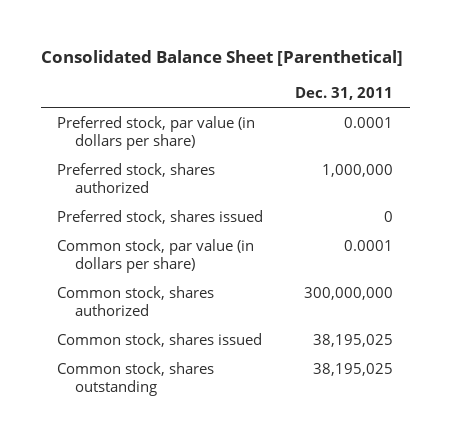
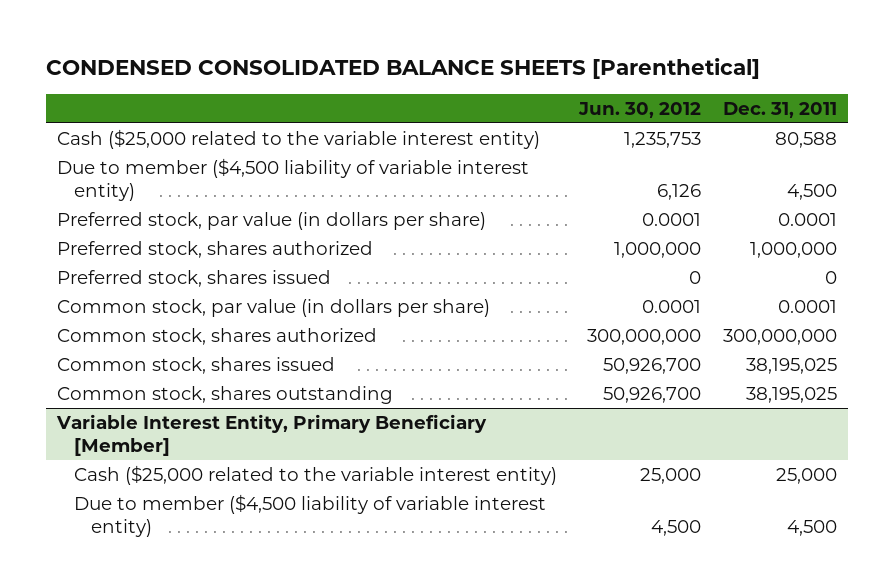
[40,50,403,67] Consolidated Balance Sheet [Parenthetical] -> [46,58,761,80] CONDENSED CONSOLIDATED BALANCE SHEETS [Parenthetical]
none -> [578,101,702,118] Jun. 30, 2012
none -> [57,128,541,149] Cash ($25,000 related to the variable interest entity)
none -> [57,157,530,201] Due to member ($4,500 liability of variable interest entity)
none -> [56,413,488,456] Variable Interest Entity, Primary Beneficiary [Member]
none -> [74,464,558,485] Cash ($25,000 related to the variable interest entity)
none -> [74,493,547,537] Due to member ($4,500 liability of variable interest entity)

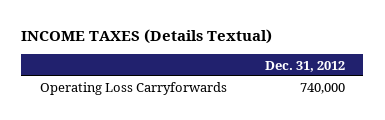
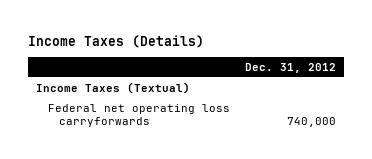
[21,29,273,45] INCOME TAXES (Details Textual) -> [28,34,205,48] Income Taxes (Details)
none -> [36,82,191,95] Income Taxes (Textual)
[40,82,228,96] Operating Loss Carryforwards -> [47,104,230,128] Federal net operating loss carryforwards

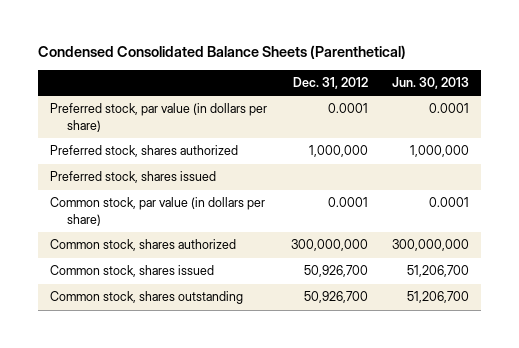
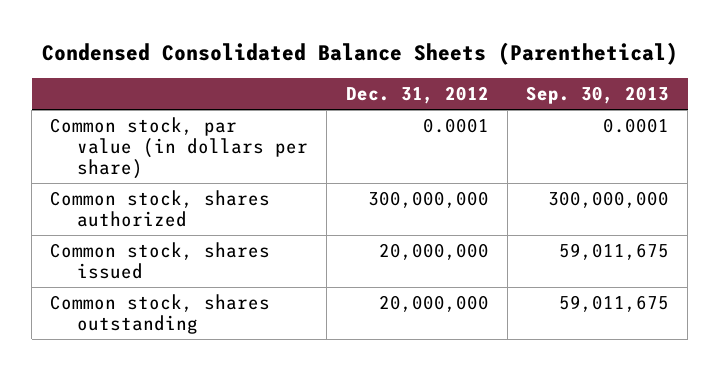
[391,77,469,90] Jun. 30, 2013 -> none
none -> [526,86,670,105] Sep. 30, 2013
[49,103,267,132] Preferred stock, par value (in dollars per share) -> none
[49,145,238,158] Preferred stock, shares authorized -> none
[49,171,216,184] Preferred stock, shares issued -> none
[303,265,368,278] 50,926,700 -> [378,242,489,260] 20,000,000
[303,291,368,304] 50,926,700 -> [378,294,489,312] 20,000,000

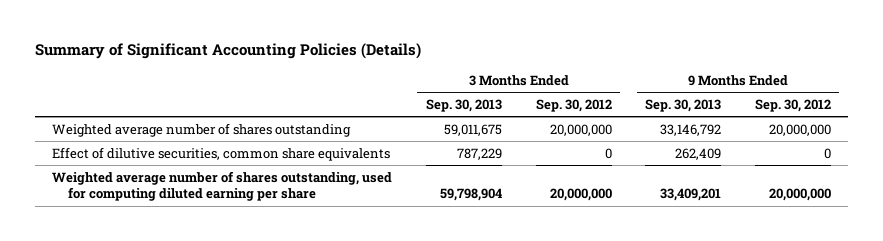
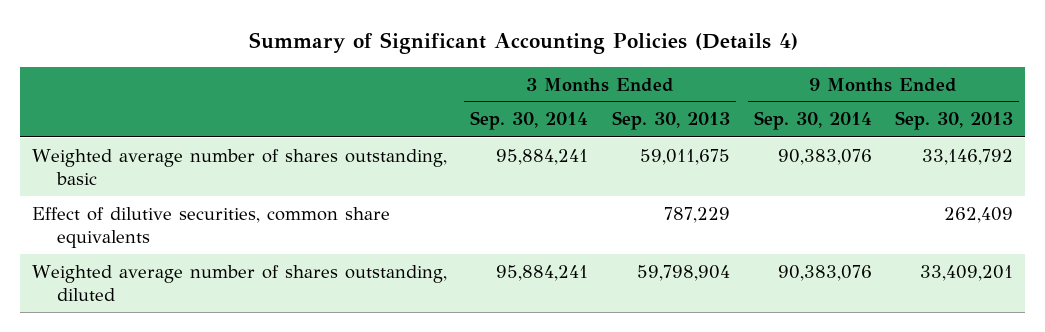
[35,43,422,60] Summary of Significant Accounting Policies (Details) -> [248,32,798,55] Summary of Significant Accounting Policies (Details 4)
[535,98,612,112] Sep. 30, 2012 -> none
[755,98,832,112] Sep. 30, 2012 -> none
none -> [470,111,589,131] Sep. 30, 2014
none -> [753,111,872,131] Sep. 30, 2014
[52,122,352,137] Weighted average number of shares outstanding -> [31,148,447,186] Weighted average number of shares outstanding, basic
[52,170,393,202] Weighted average number of shares outstanding, used for computing diluted earning per share -> [31,264,447,302] Weighted average number of shares outstanding, diluted

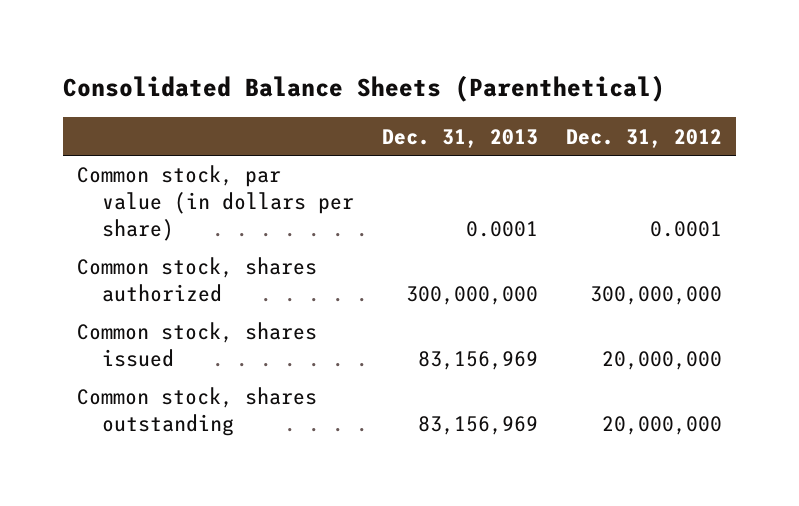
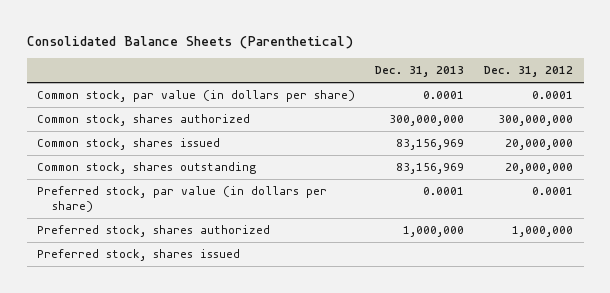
none -> [36,186,327,213] Preferred stock, par value (in dollars per share)
none -> [36,225,270,238] Preferred stock, shares authorized
none -> [36,249,240,262] Preferred stock, shares issued

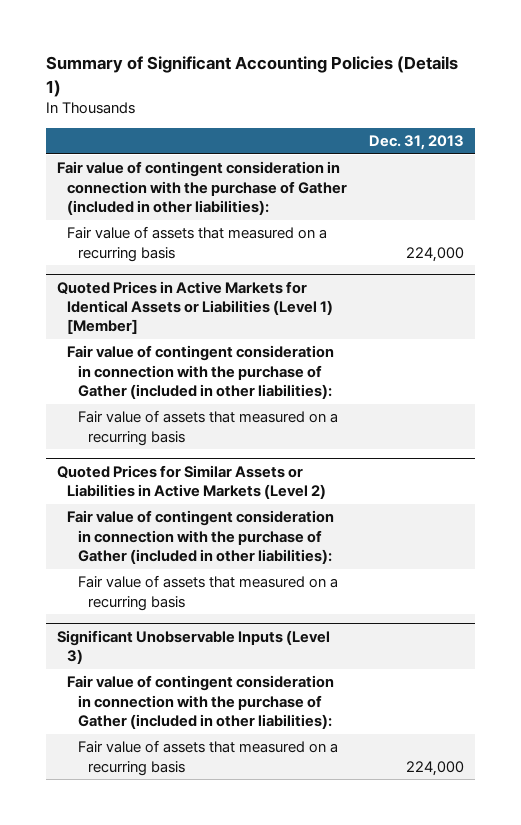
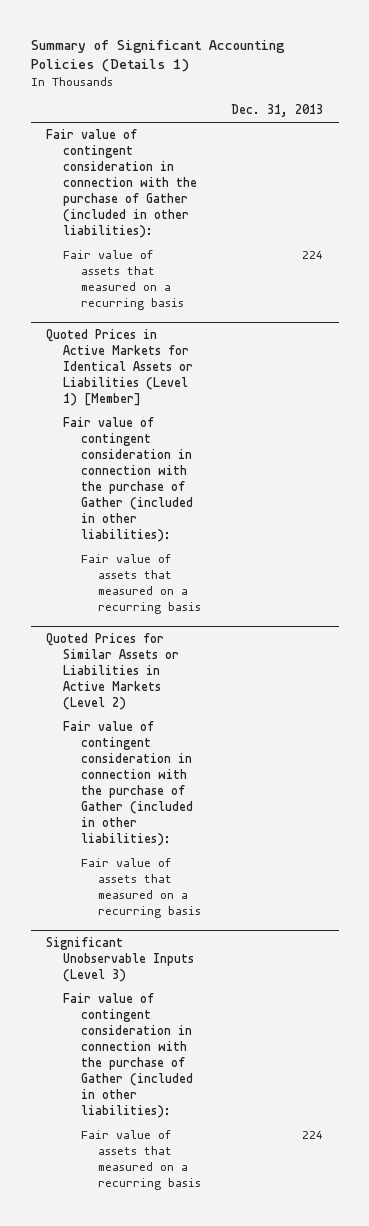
[405,246,464,262] 224,000 -> [302,251,324,260] 224
[405,760,464,776] 224,000 -> [302,1131,324,1140] 224

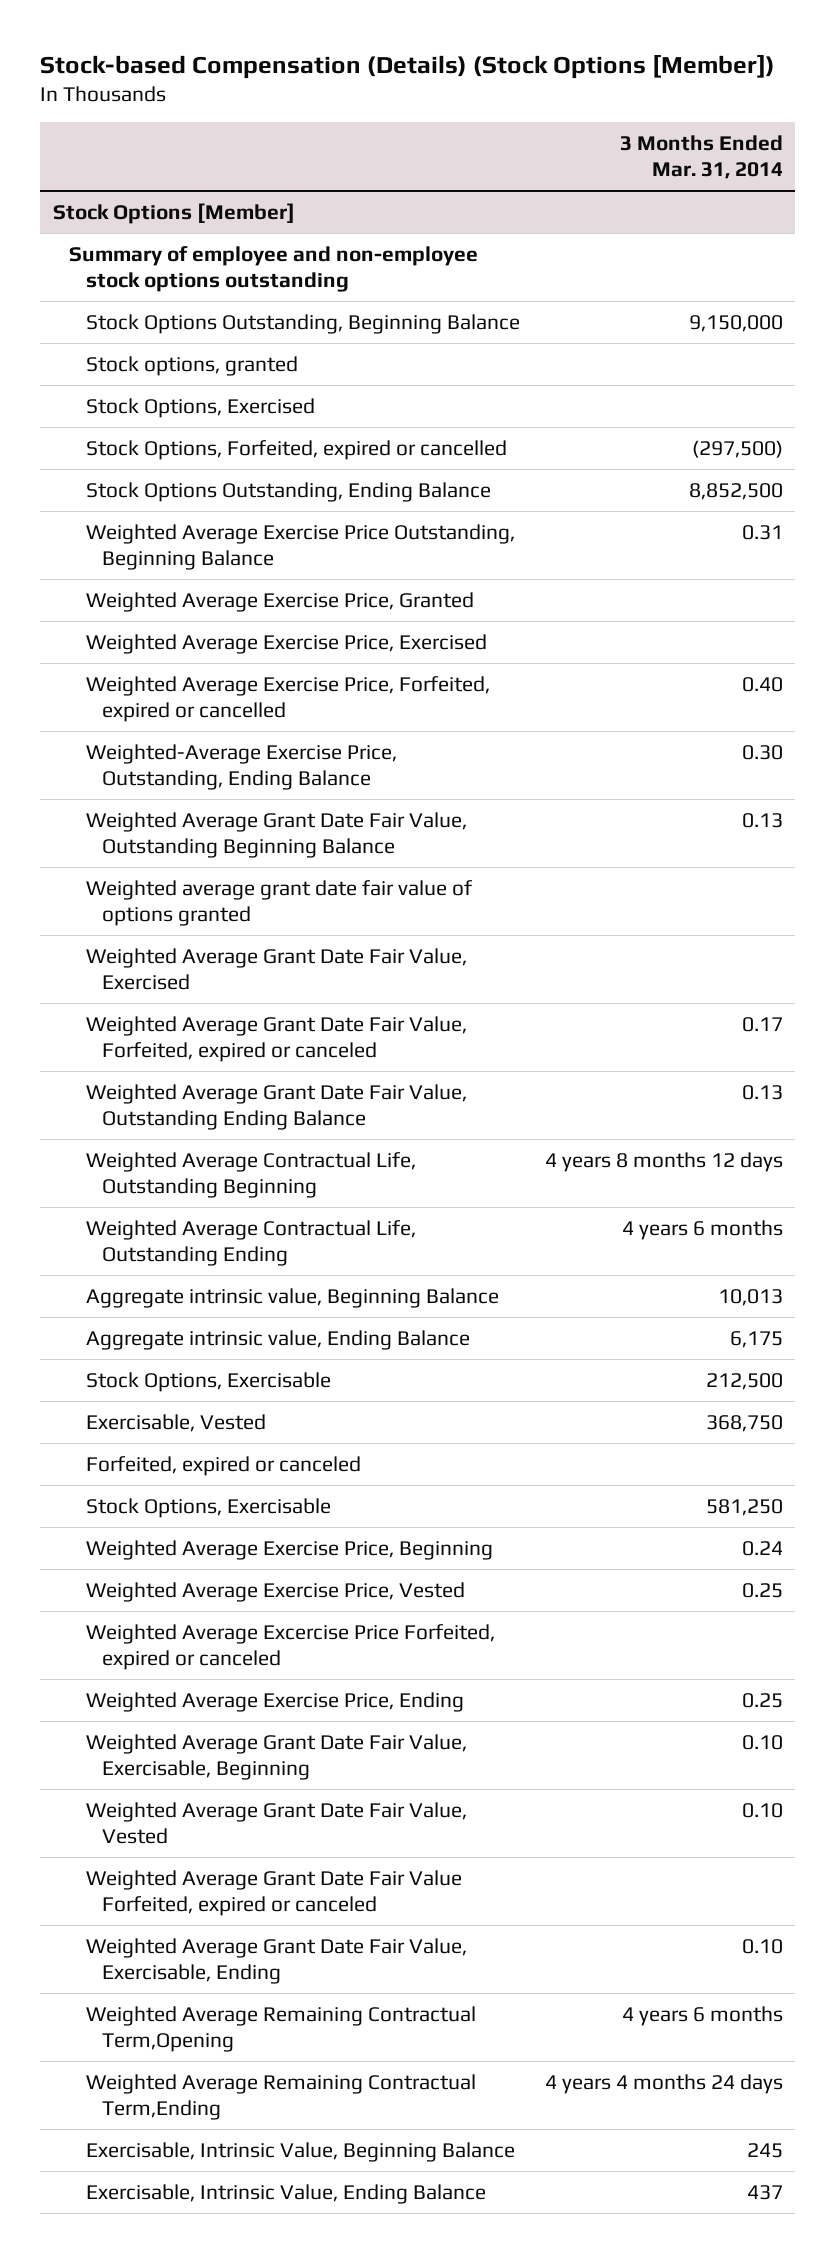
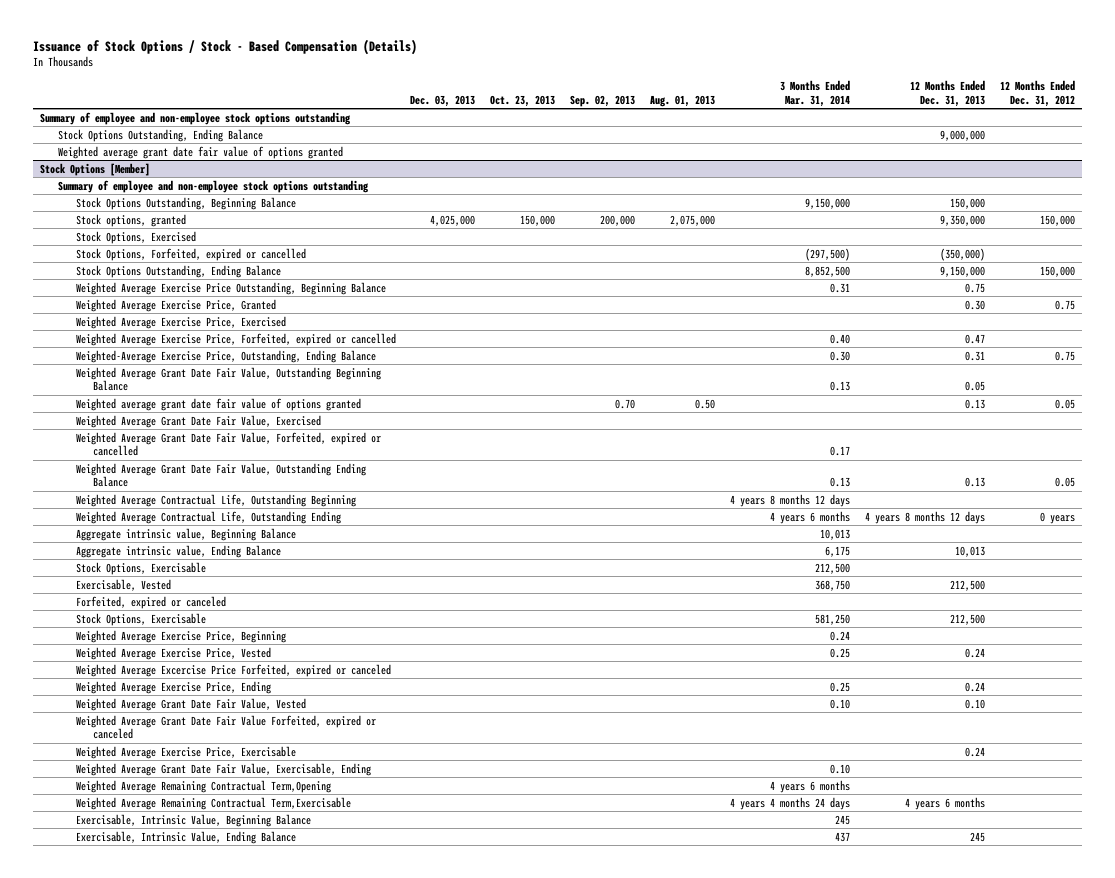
[39,53,775,79] Stock-based Compensation (Details) (Stock Options [Member]) -> [32,38,417,55] Issuance of Stock Options / Stock - Based Compensation (Details)
none -> [410,94,476,107] Dec. 03, 2013
none -> [490,94,556,107] Oct. 23, 2013
none -> [570,94,636,107] Sep. 02, 2013
none -> [650,94,716,107] Aug. 01, 2013
none -> [909,80,985,107] 12 Months Ended Dec. 31, 2013
none -> [999,80,1075,107] 12 Months Ended Dec. 31, 2012
none -> [40,111,352,125] Summary of employee and non-employee stock options outstanding
none -> [57,128,263,142] Stock Options Outstanding, Ending Balance
none -> [57,145,343,159] Weighted average grant date fair value of options granted
[85,1015,467,1062] Weighted Average Grant Date Fair Value, Forfeited, expired or canceled -> [75,431,381,457] Weighted Average Grant Date Fair Value, Forfeited, expired or cancelled
[85,1733,467,1780] Weighted Average Grant Date Fair Value, Exercisable, Beginning -> none
none -> [75,745,296,759] Weighted Average Exercise Price, Exercisable
[85,2073,476,2120] Weighted Average Remaining Contractual Term,Ending -> [75,796,351,810] Weighted Average Remaining Contractual Term,Exercisable

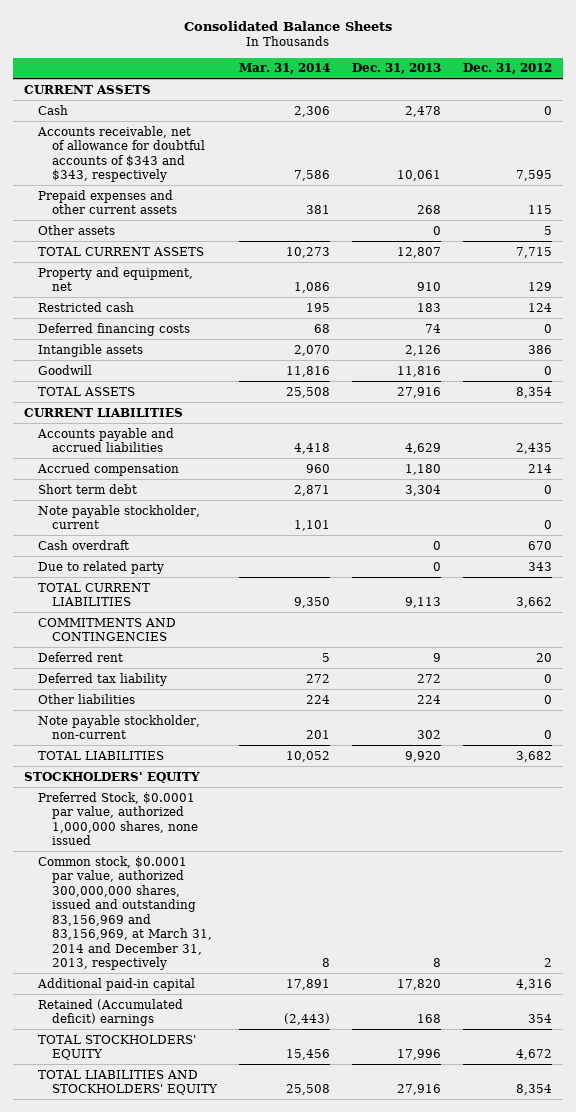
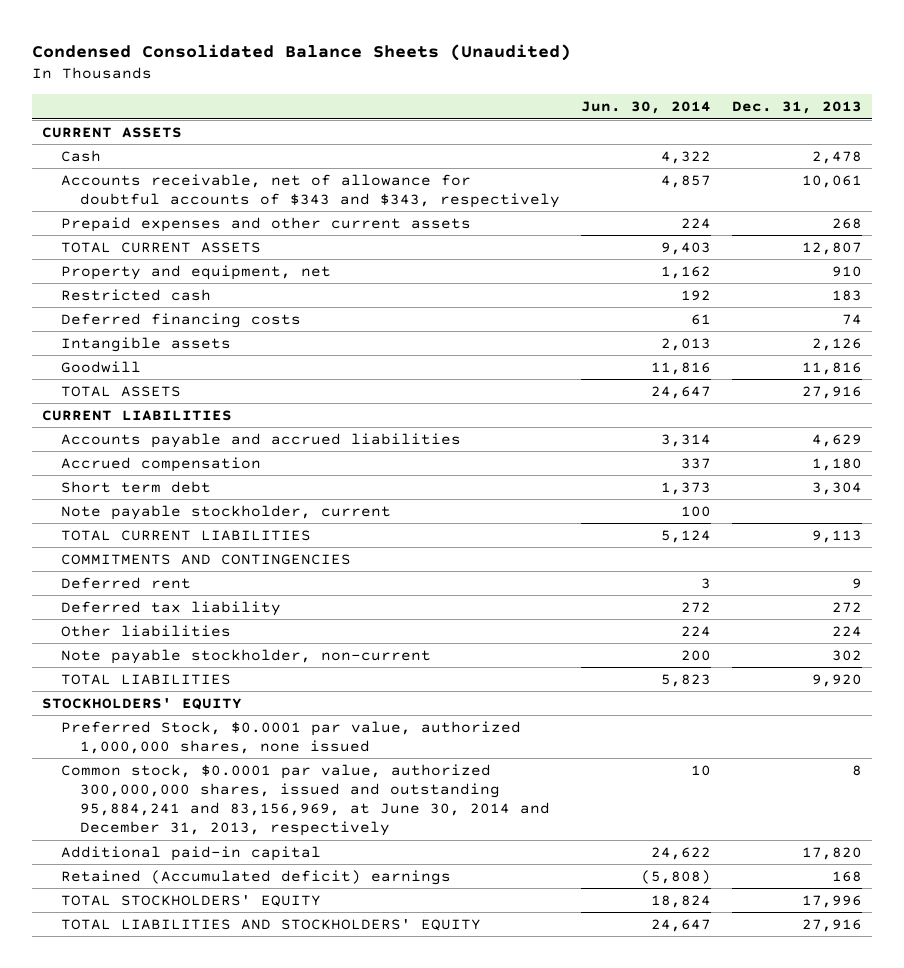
[184,20,393,31] Consolidated Balance Sheets -> [31,43,571,61] Condensed Consolidated Balance Sheets (Unaudited)
[239,63,331,75] Mar. 31, 2014 -> none
[463,63,553,75] Dec. 31, 2012 -> none
none -> [580,101,711,115] Jun. 30, 2014
[38,224,116,235] Other assets -> none
[38,539,130,550] Cash overdraft -> none
[38,560,165,574] Due to related party -> none
[38,855,213,971] Common stock, $0.0001 par value, authorized 300,000,000 shares, issued and outstanding 83,156,969 and 83,156,969, at March 31, 2014 and December 31, 2013, respectively -> [60,763,550,837] Common stock, $0.0001 par value, authorized 300,000,000 shares, issued and outstanding 95,884,241 and 83,156,969, at June 30, 2014 and December 31, 2013, respectively

